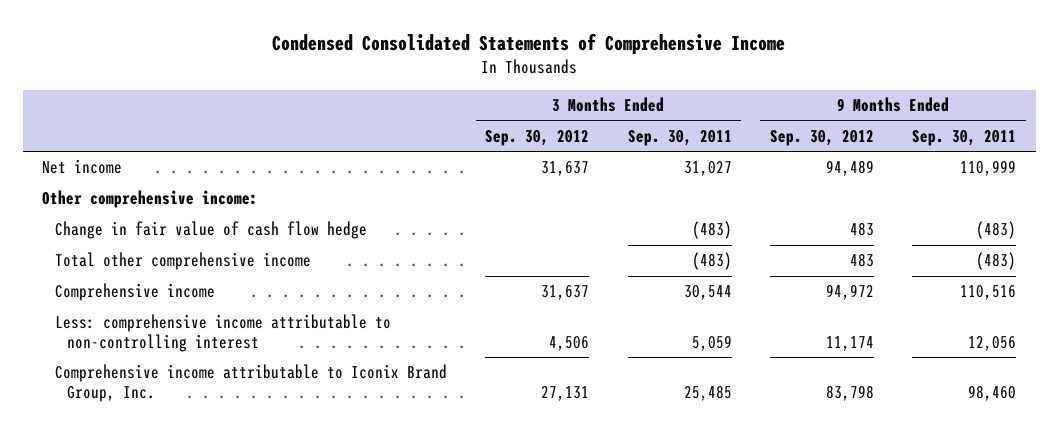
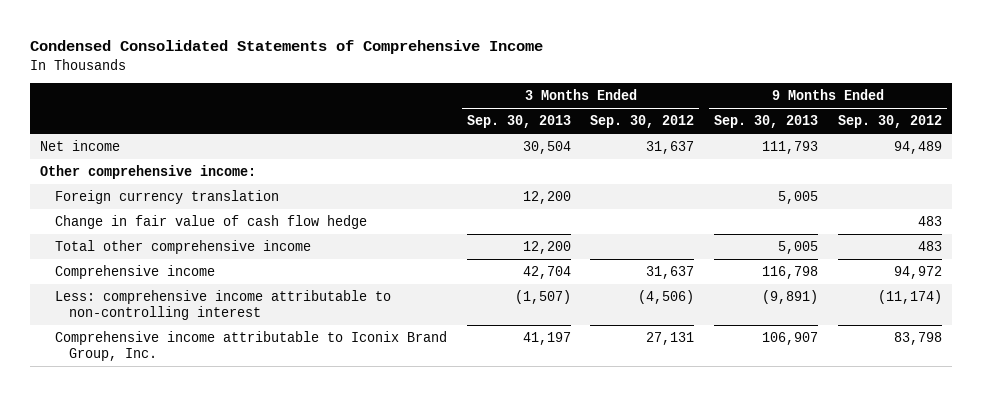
[627,129,732,146] Sep. 30, 2011 -> none
[912,129,1017,146] Sep. 30, 2011 -> none
none -> [466,115,571,129] Sep. 30, 2013
none -> [714,115,819,129] Sep. 30, 2013
none -> [54,190,279,205] Foreign currency translation
[549,336,590,352] 4,506 -> [638,290,695,305] (4,506)
[825,336,874,352] 11,174 -> [878,290,943,305] (11,174)

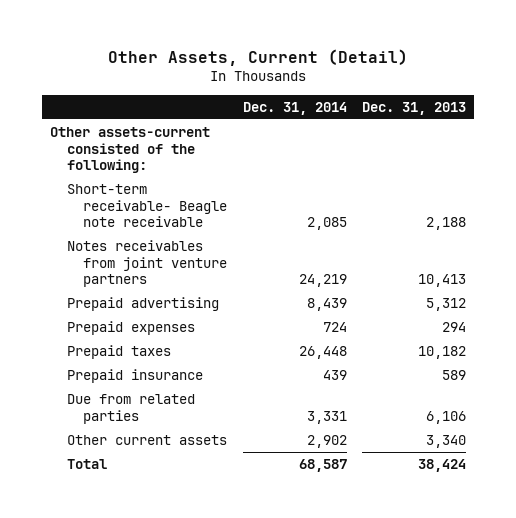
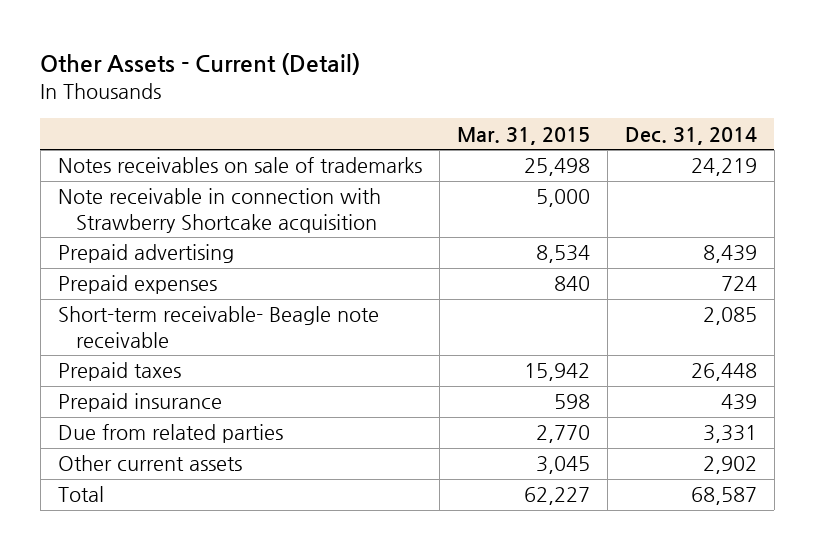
[108,49,409,67] Other Assets, Current (Detail) -> [40,53,361,76] Other Assets - Current (Detail)
[362,101,467,115] Dec. 31, 2013 -> none
none -> [456,126,590,145] Mar. 31, 2015
[49,126,210,174] Other assets-current consisted of the following: -> none
[66,239,228,288] Notes receivables from joint venture partners -> [57,157,422,174] Notes receivables on sale of trademarks
none -> [57,188,381,233] Note receivable in connection with Strawberry Shortcake acquisition
[66,183,228,228] Short-term receivable- Beagle note receivable -> [57,306,379,348] Short-term receivable- Beagle note receivable

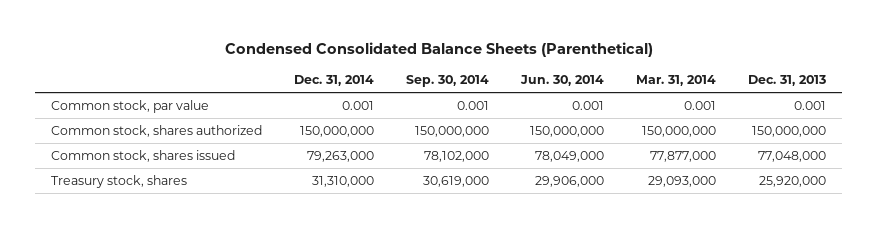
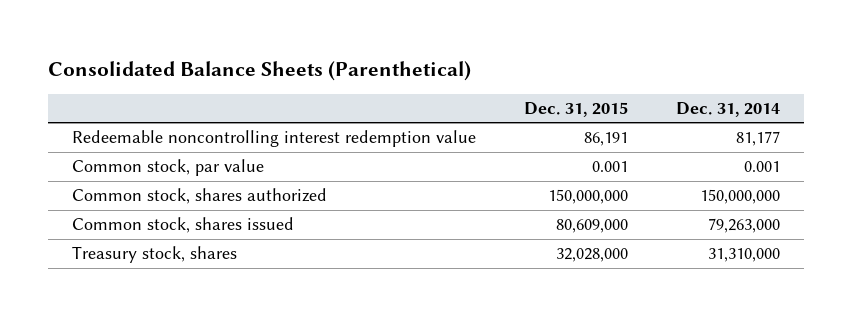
[224,42,653,58] Condensed Consolidated Balance Sheets (Parenthetical) -> [47,60,471,81] Consolidated Balance Sheets (Parenthetical)
[405,75,489,88] Sep. 30, 2014 -> none
[520,75,605,87] Jun. 30, 2014 -> none
[636,75,717,87] Mar. 31, 2014 -> none
[748,75,827,87] Dec. 31, 2013 -> none
none -> [523,101,628,117] Dec. 31, 2015
none -> [71,130,476,148] Redeemable noncontrolling interest redemption value

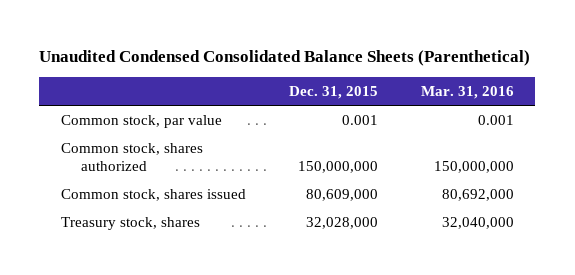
[47,60,471,81] Consolidated Balance Sheets (Parenthetical) -> [39,50,531,67] Unaudited Condensed Consolidated Balance Sheets (Parenthetical)
[676,101,781,117] Dec. 31, 2014 -> none
none -> [420,86,514,100] Mar. 31, 2016
[71,130,476,148] Redeemable noncontrolling interest redemption value -> none

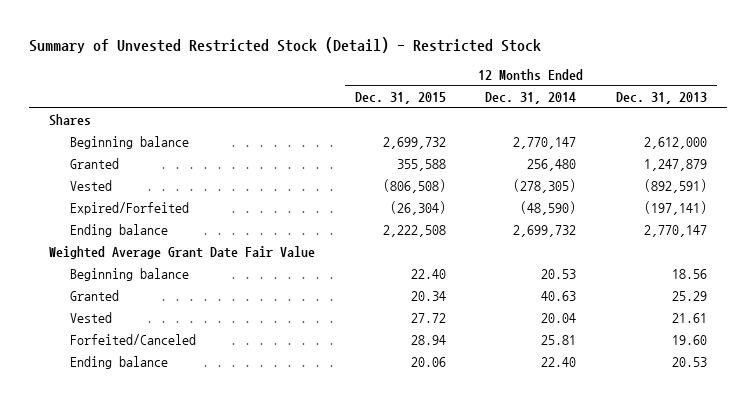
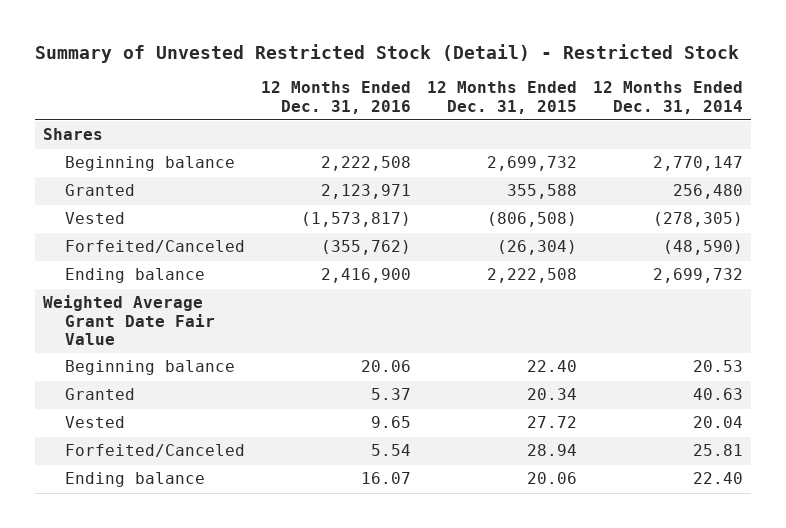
[616,92,708,105] Dec. 31, 2013 -> none
none -> [260,81,411,114] 12 Months Ended Dec. 31, 2016
[69,202,189,216] Expired/Forfeited -> [64,240,245,254] Forfeited/Canceled

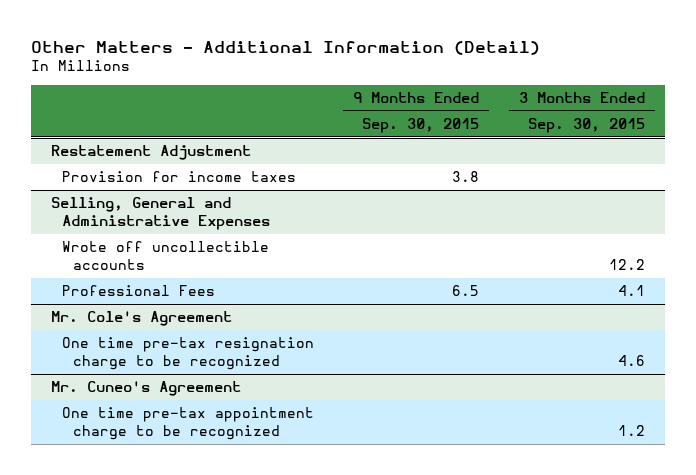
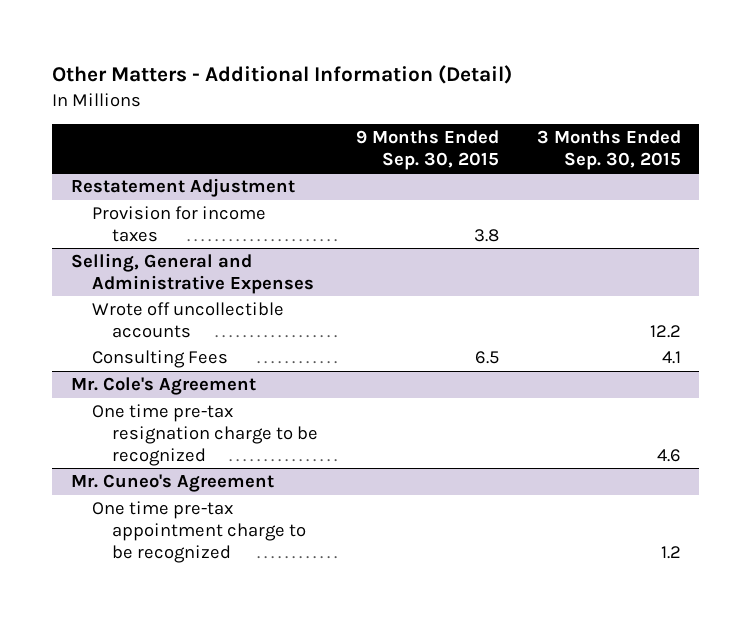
[61,285,215,297] Professional Fees -> [91,350,228,369] Consulting Fees

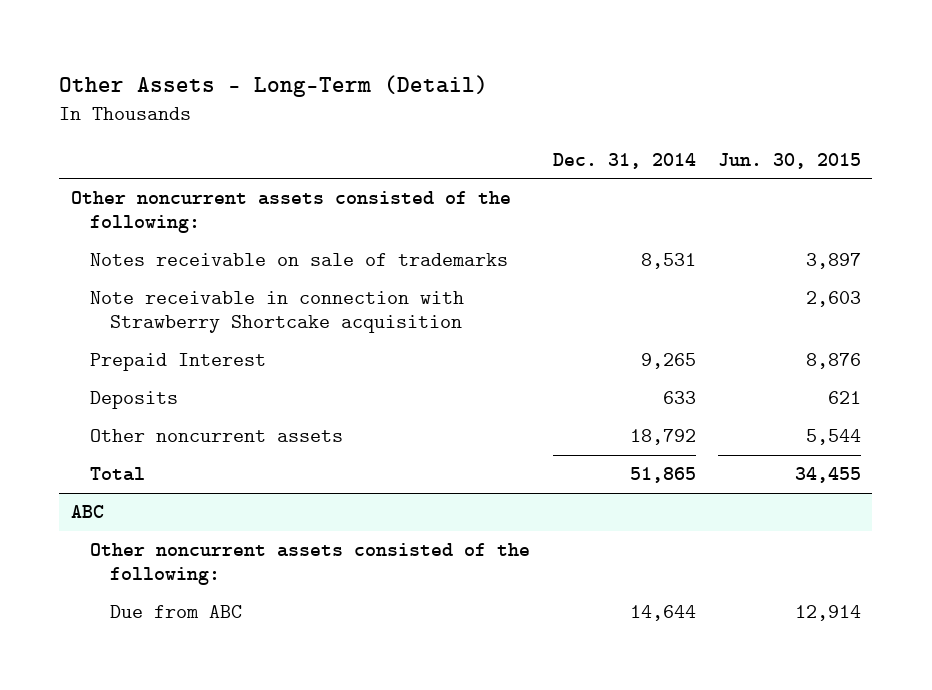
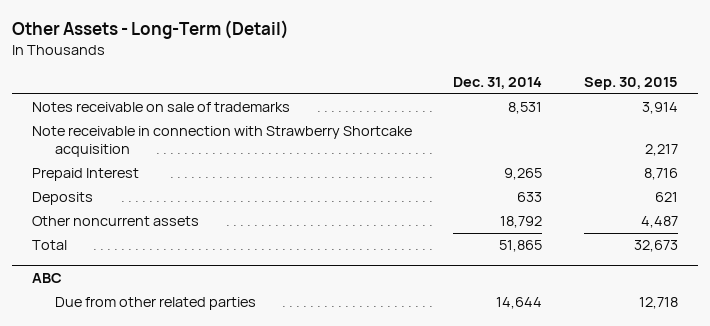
[718,152,862,169] Jun. 30, 2015 -> none
none -> [583,76,678,90] Sep. 30, 2015
[70,191,511,234] Other noncurrent assets consisted of the following: -> none
[90,543,531,586] Other noncurrent assets consisted of the following: -> none
[110,605,243,619] Due from ABC -> [55,297,257,311] Due from other related parties

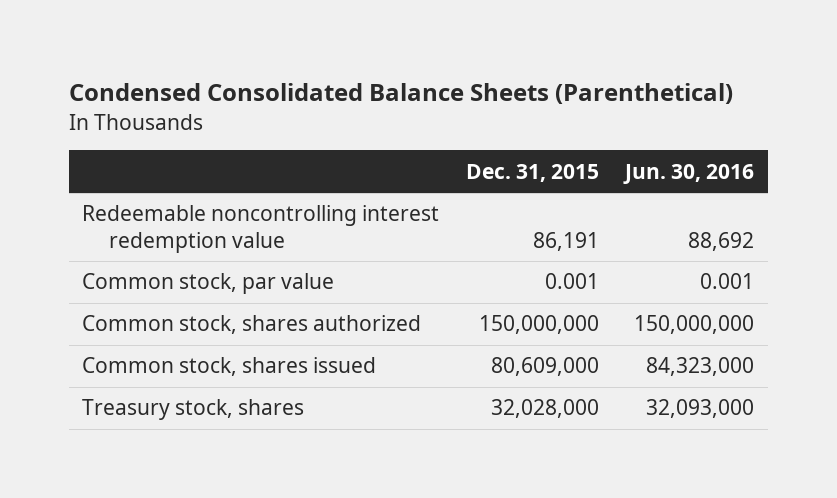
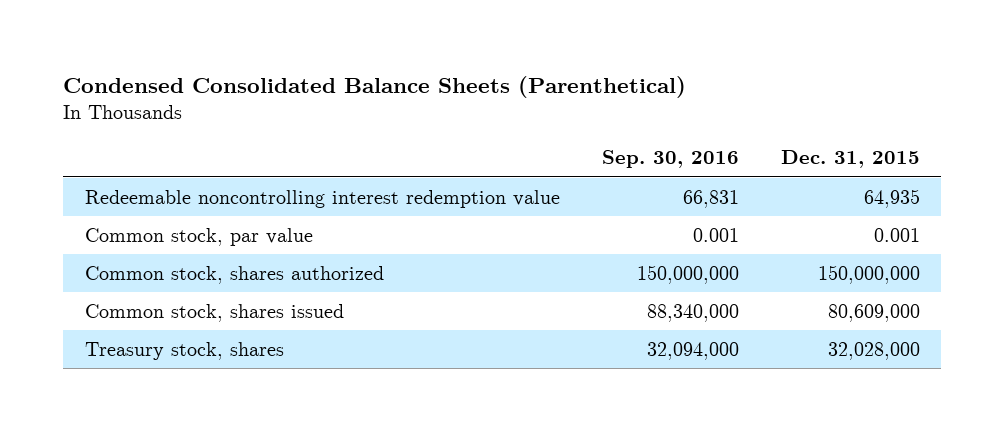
[623,163,755,184] Jun. 30, 2016 -> none
none -> [601,150,739,169] Sep. 30, 2016
[532,231,599,251] 86,191 -> [864,188,921,208] 64,935

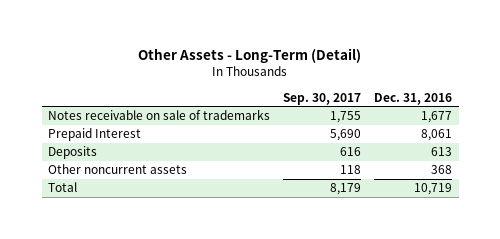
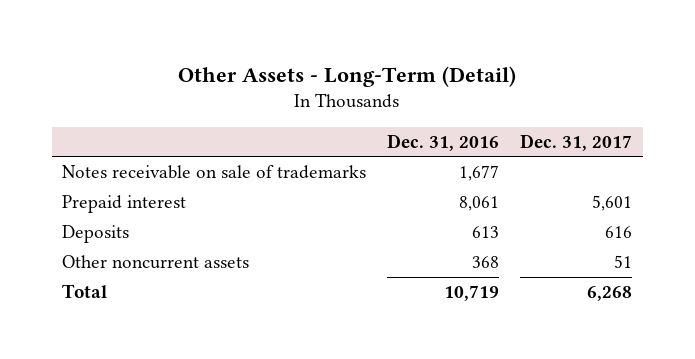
[283,92,362,105] Sep. 30, 2017 -> none
none -> [520,133,633,151] Dec. 31, 2017
[48,128,142,142] Prepaid Interest -> [62,195,187,214] Prepaid interest

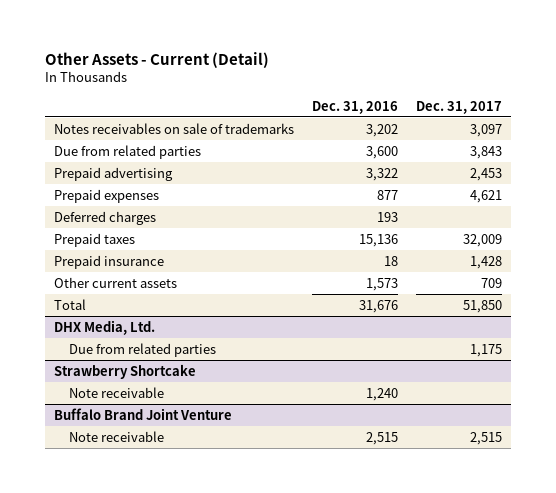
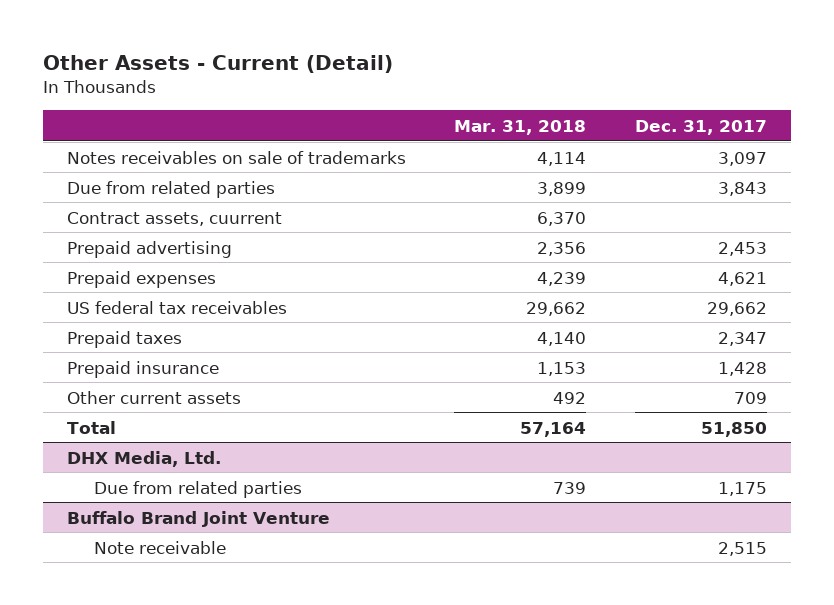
[311,100,398,114] Dec. 31, 2016 -> none
none -> [454,119,587,135] Mar. 31, 2018
none -> [67,211,283,226] Contract assets, cuurrent
[53,210,156,225] Deferred charges -> none
none -> [67,300,288,314] US federal tax receivables
[463,233,503,247] 32,009 -> [717,331,767,346] 2,347
[53,363,196,379] Strawberry Shortcake -> none
[69,386,165,398] Note receivable -> none

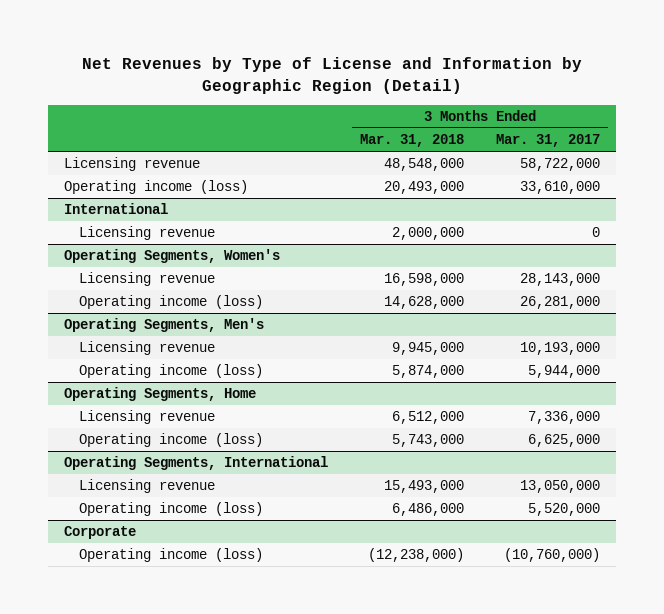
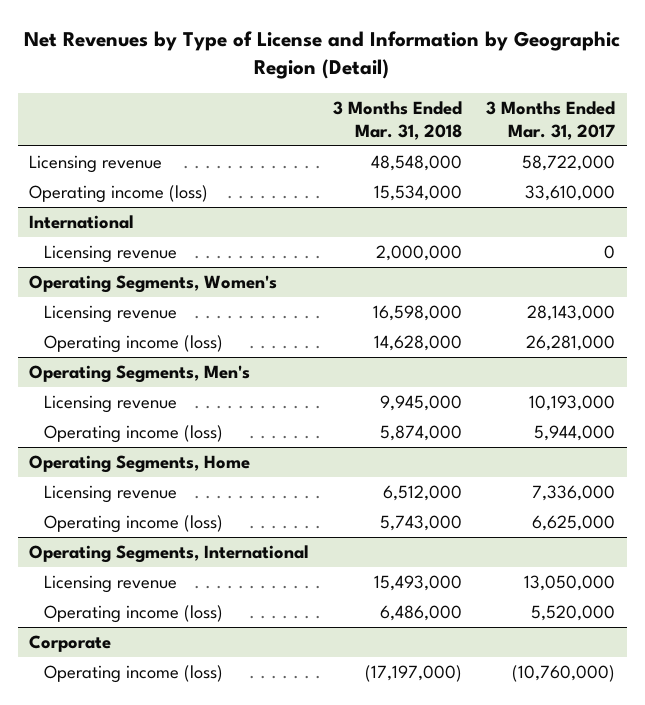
[383,181,464,195] 20,493,000 -> [374,184,463,201] 15,534,000
[367,548,464,563] (12,238,000) -> [365,664,463,682] (17,197,000)

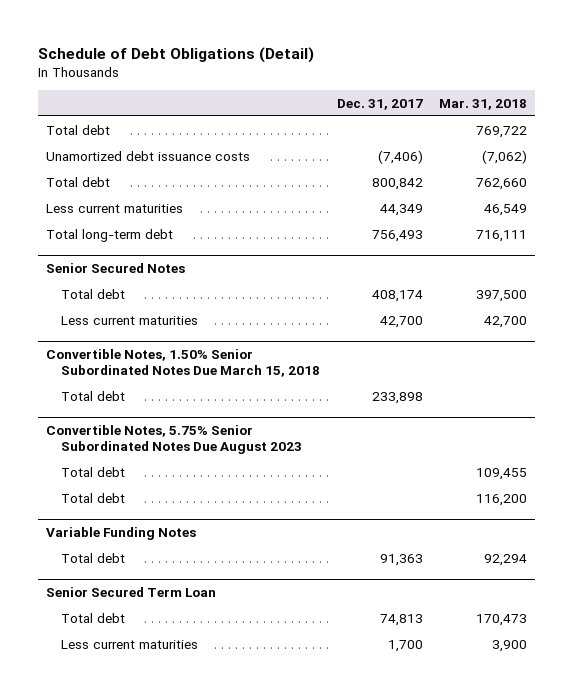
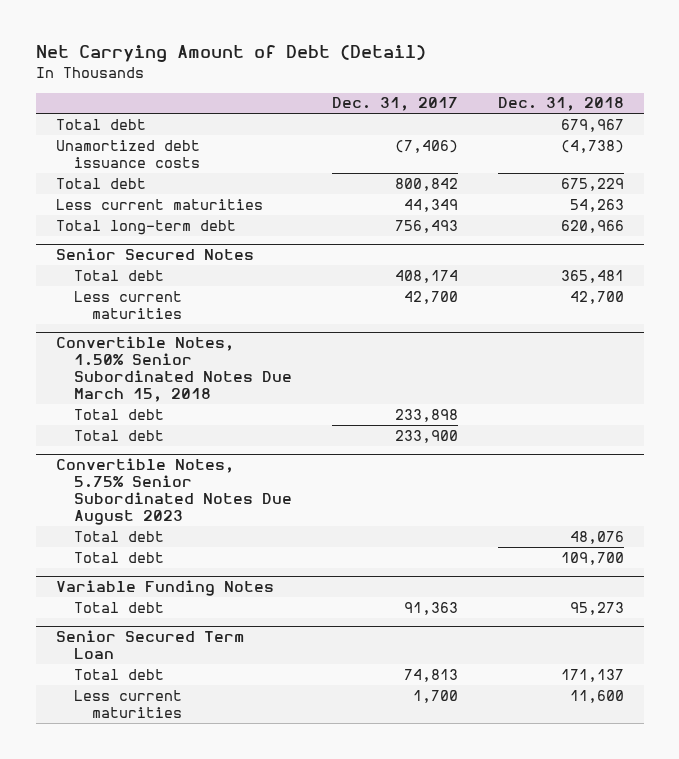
[38,46,315,63] Schedule of Debt Obligations (Detail) -> [35,45,426,63] Net Carrying Amount of Debt (Detail)
[438,98,527,110] Mar. 31, 2018 -> none
none -> [497,97,624,112] Dec. 31, 2018
none -> [74,429,165,441] Total debt

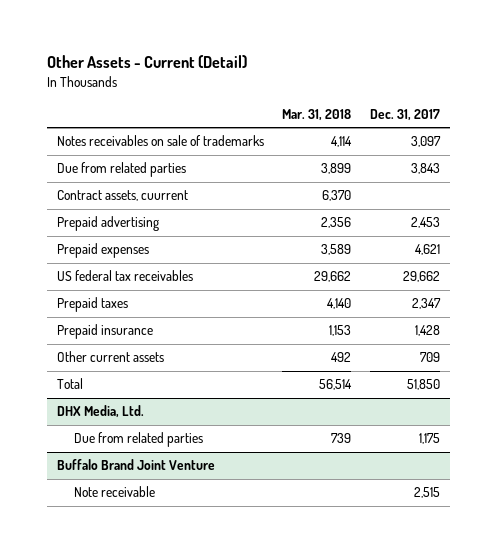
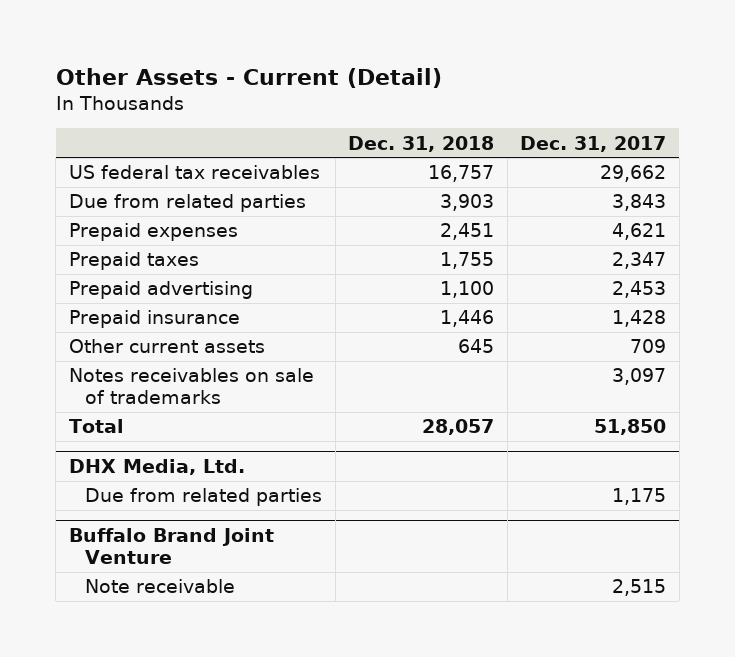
[282,108,352,121] Mar. 31, 2018 -> none
none -> [348,135,495,152] Dec. 31, 2018
[56,270,193,282] US federal tax receivables -> [68,165,320,180] US federal tax receivables
[56,190,188,202] Contract assets, cuurrent -> none
[56,216,159,232] Prepaid advertising -> [68,281,253,300] Prepaid advertising
[56,135,264,147] Notes receivables on sale of trademarks -> [68,368,314,405] Notes receivables on sale of trademarks

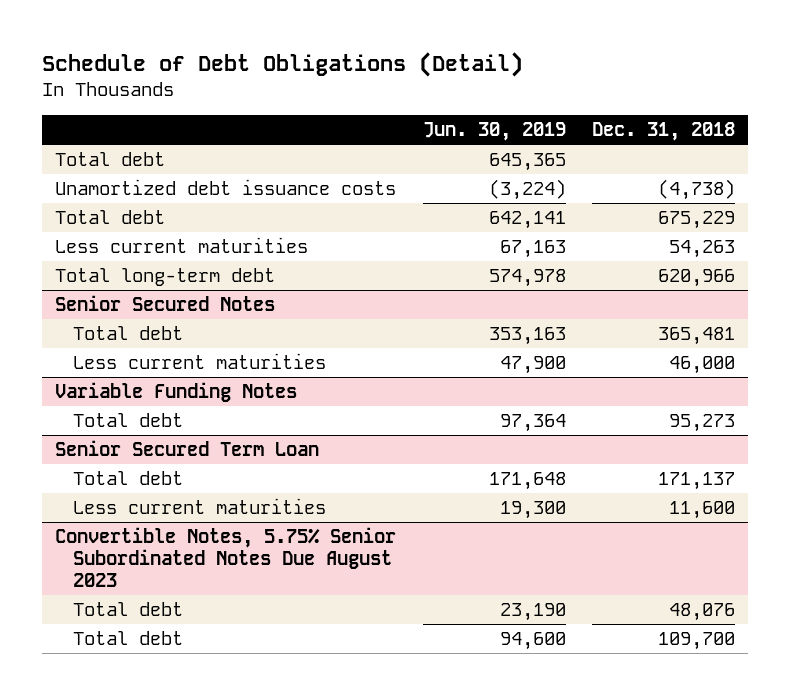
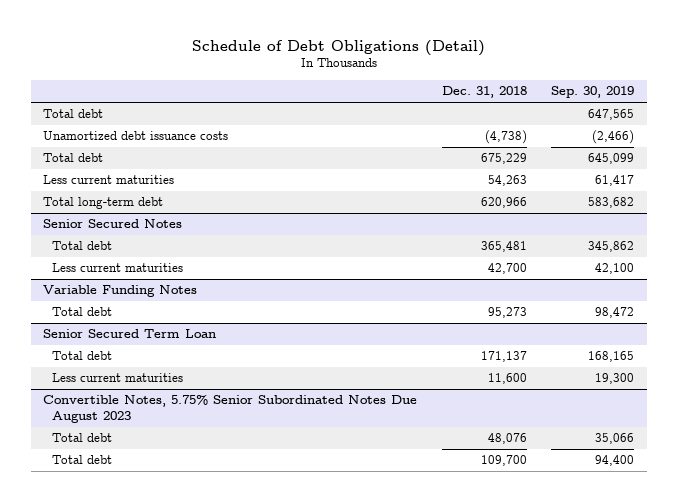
[422,122,566,142] Jun. 30, 2019 -> none
none -> [551,86,635,99] Sep. 30, 2019
[669,356,736,375] 46,000 -> [487,263,527,275] 42,700

